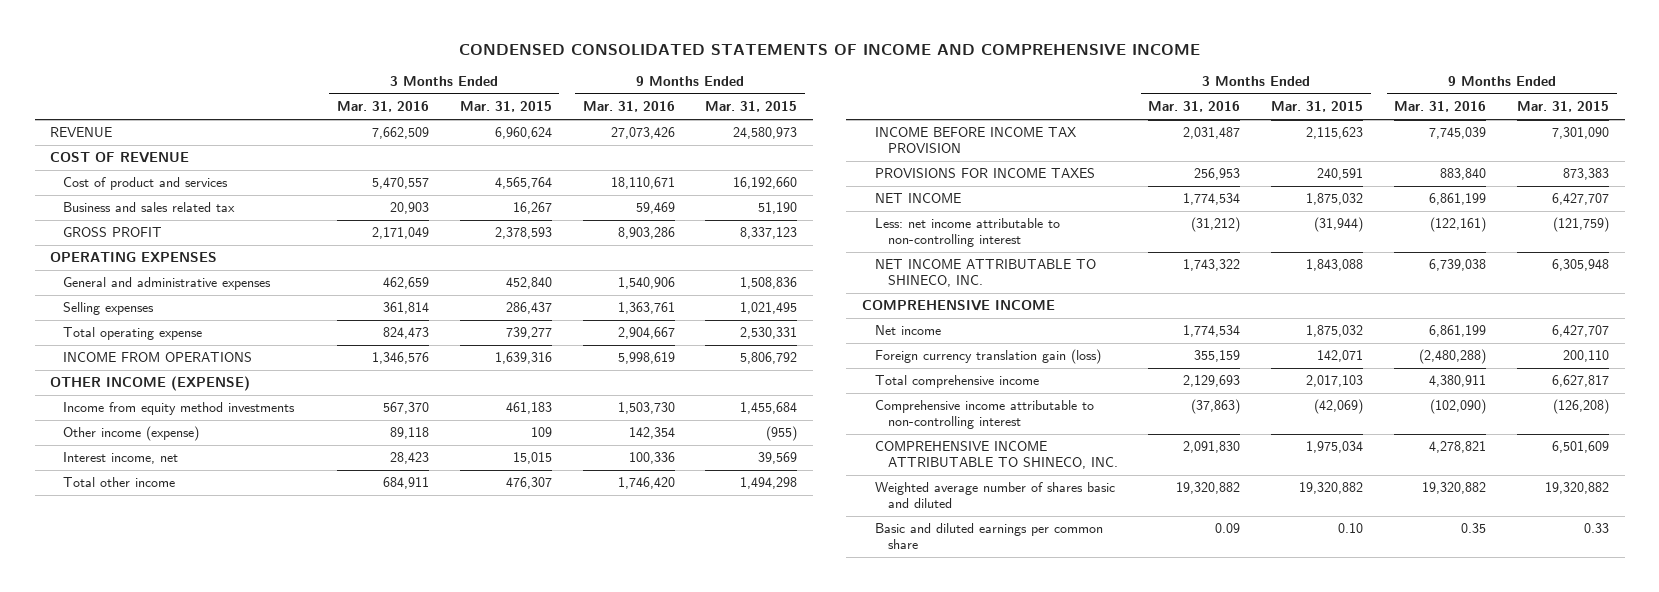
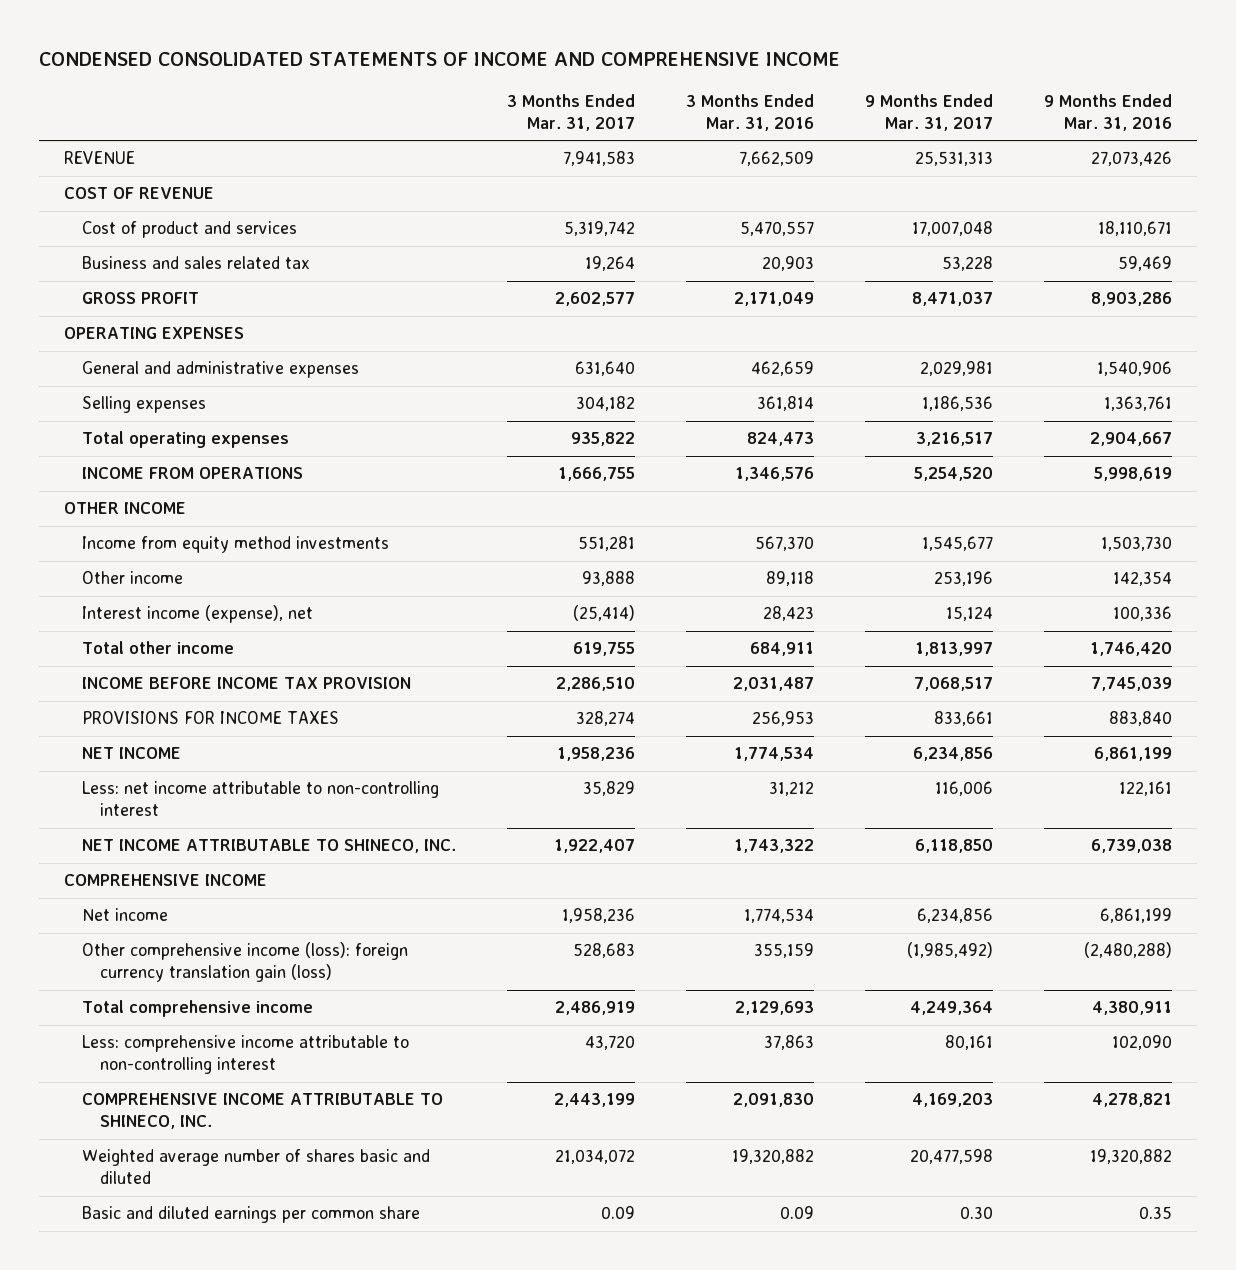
[459,101,552,113] Mar. 31, 2015 -> none
[705,101,798,113] Mar. 31, 2015 -> none
none -> [507,93,636,131] 3 Months Ended Mar. 31, 2017
none -> [864,93,993,131] 9 Months Ended Mar. 31, 2017
[62,327,202,341] Total operating expense -> [82,431,290,449] Total operating expenses
[49,376,250,392] OTHER INCOME (EXPENSE) -> [64,502,187,515] OTHER INCOME
[62,426,199,442] Other income (expense) -> [82,571,184,585] Other income
[62,452,178,465] Interest income, net -> [82,605,314,624] Interest income (expense), net
[1191,217,1241,233] (31,212) -> [769,781,815,797] 31,212
[1430,217,1487,233] (122,161) -> [1118,781,1172,797] 122,161
[874,349,1101,365] Foreign currency translation gain (loss) -> [82,942,409,983] Other comprehensive income (loss): foreign currency translation gain (loss)
[874,400,1094,429] Comprehensive income attributable to non-controlling interest -> [82,1035,410,1075] Less: comprehensive income attributable to non-controlling interest
[1191,399,1241,415] (37,863) -> [764,1035,815,1051] 37,863
[1430,399,1487,415] (102,090) -> [1111,1035,1172,1051] 102,090

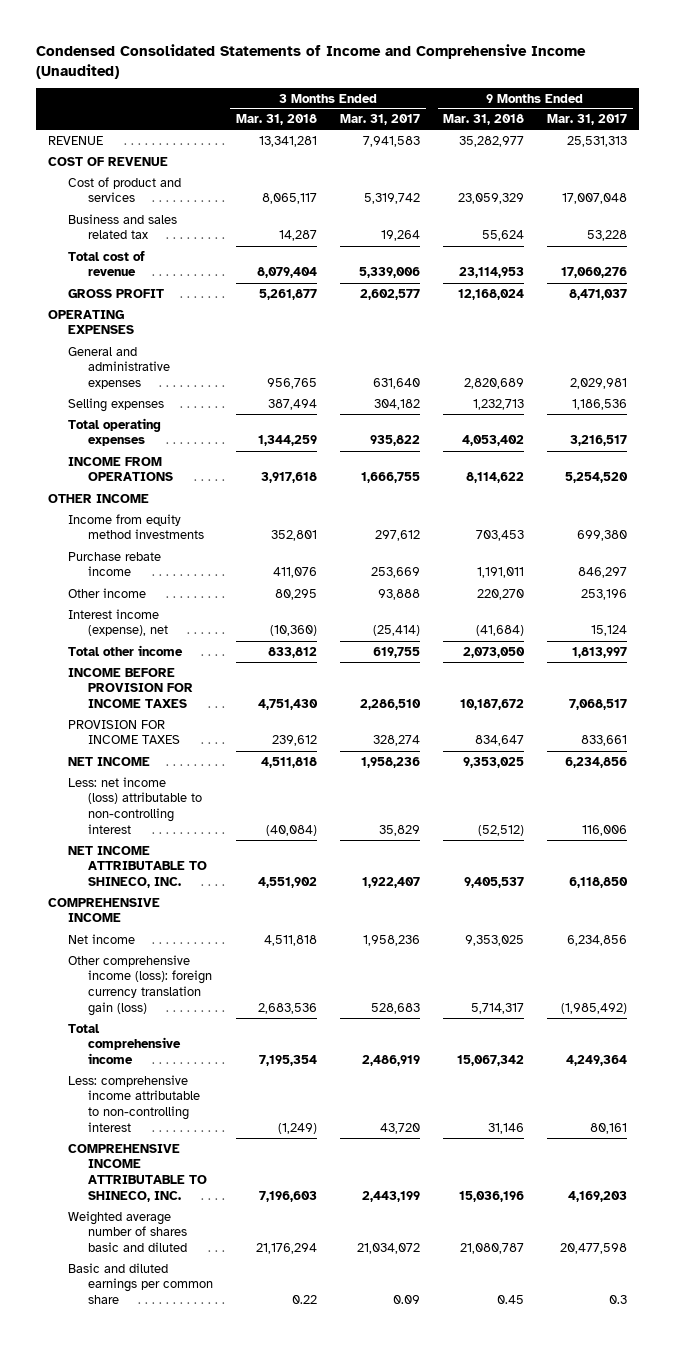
[38,52,840,67] CONDENSED CONSOLIDATED STATEMENTS OF INCOME AND COMPREHENSIVE INCOME -> [36,43,587,79] Condensed Consolidated Statements of Income and Comprehensive Income (Unaudited)
[686,93,815,131] 3 Months Ended Mar. 31, 2016 -> none
[1043,93,1172,131] 9 Months Ended Mar. 31, 2016 -> none
none -> [236,114,318,126] Mar. 31, 2018
none -> [443,114,525,126] Mar. 31, 2018
none -> [67,250,145,277] Total cost of revenue
[578,536,636,552] 551,281 -> [375,530,421,542] 297,612
[921,536,993,552] 1,545,677 -> [577,530,628,542] 699,380
none -> [67,551,161,577] Purchase rebate income
[82,677,412,690] INCOME BEFORE INCOME TAX PROVISION -> [67,667,194,709] INCOME BEFORE PROVISION FOR INCOME TAXES
[82,711,340,725] PROVISIONS FOR INCOME TAXES -> [67,719,181,745] PROVISION FOR INCOME TAXES
[82,781,440,817] Less: net income attributable to non-controlling interest -> [67,776,203,835] Less: net income (loss) attributable to non-controlling interest
[959,1206,993,1220] 0.30 -> [609,1295,628,1305] 0.3

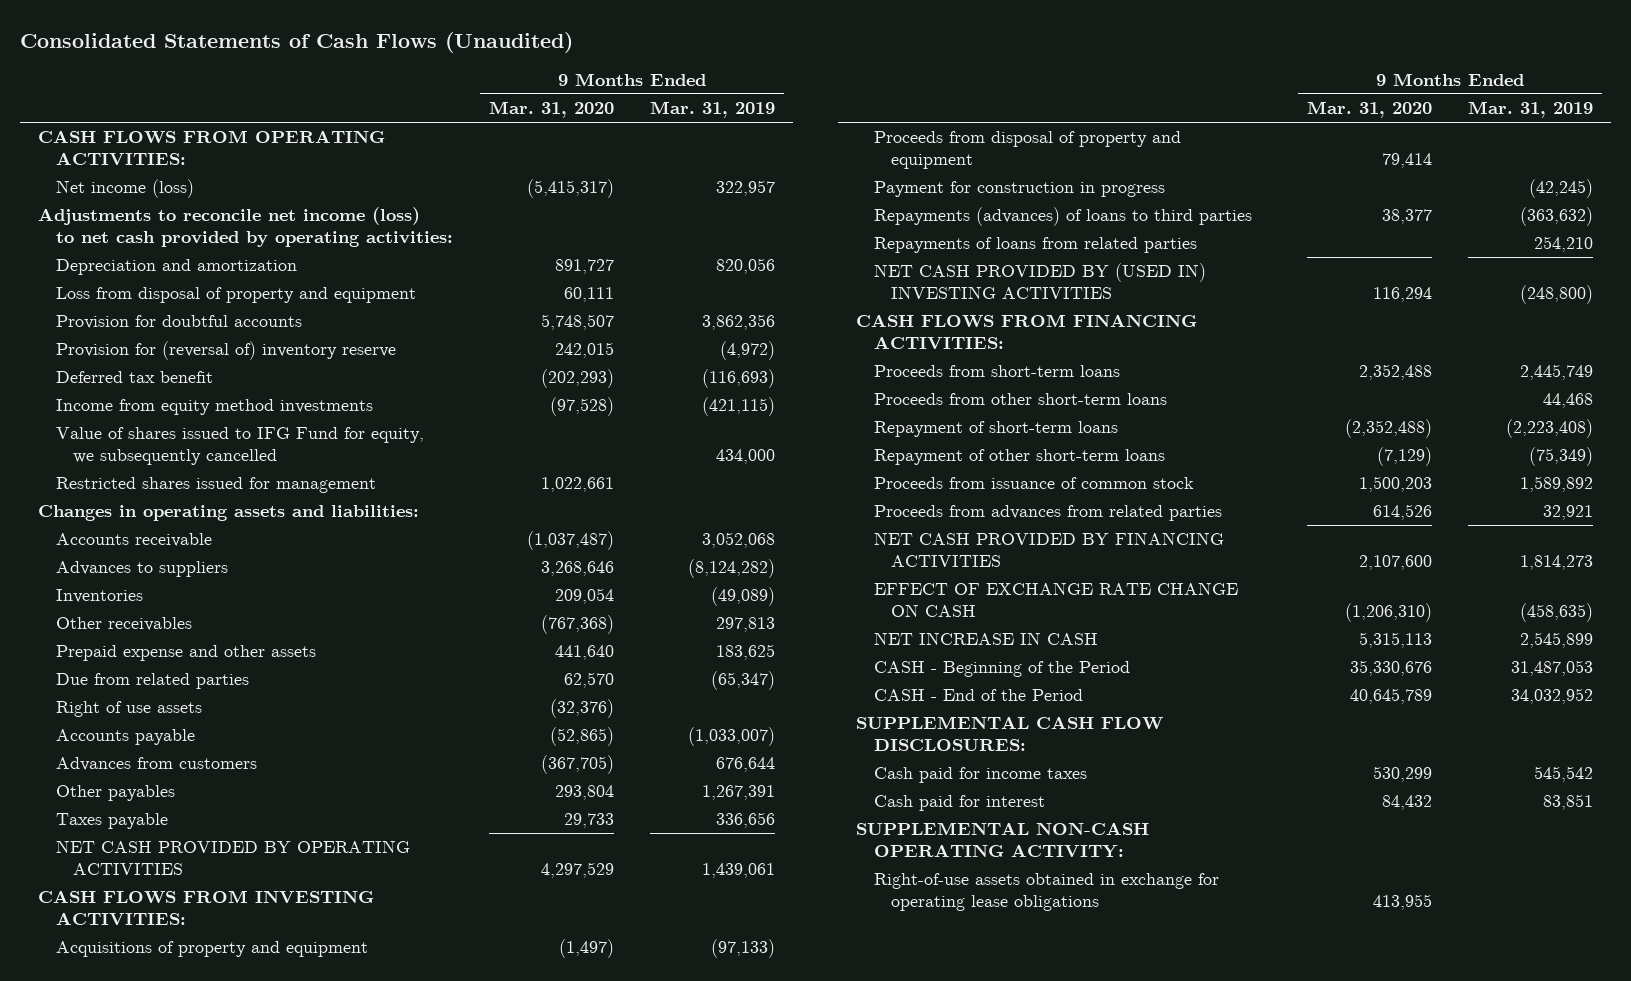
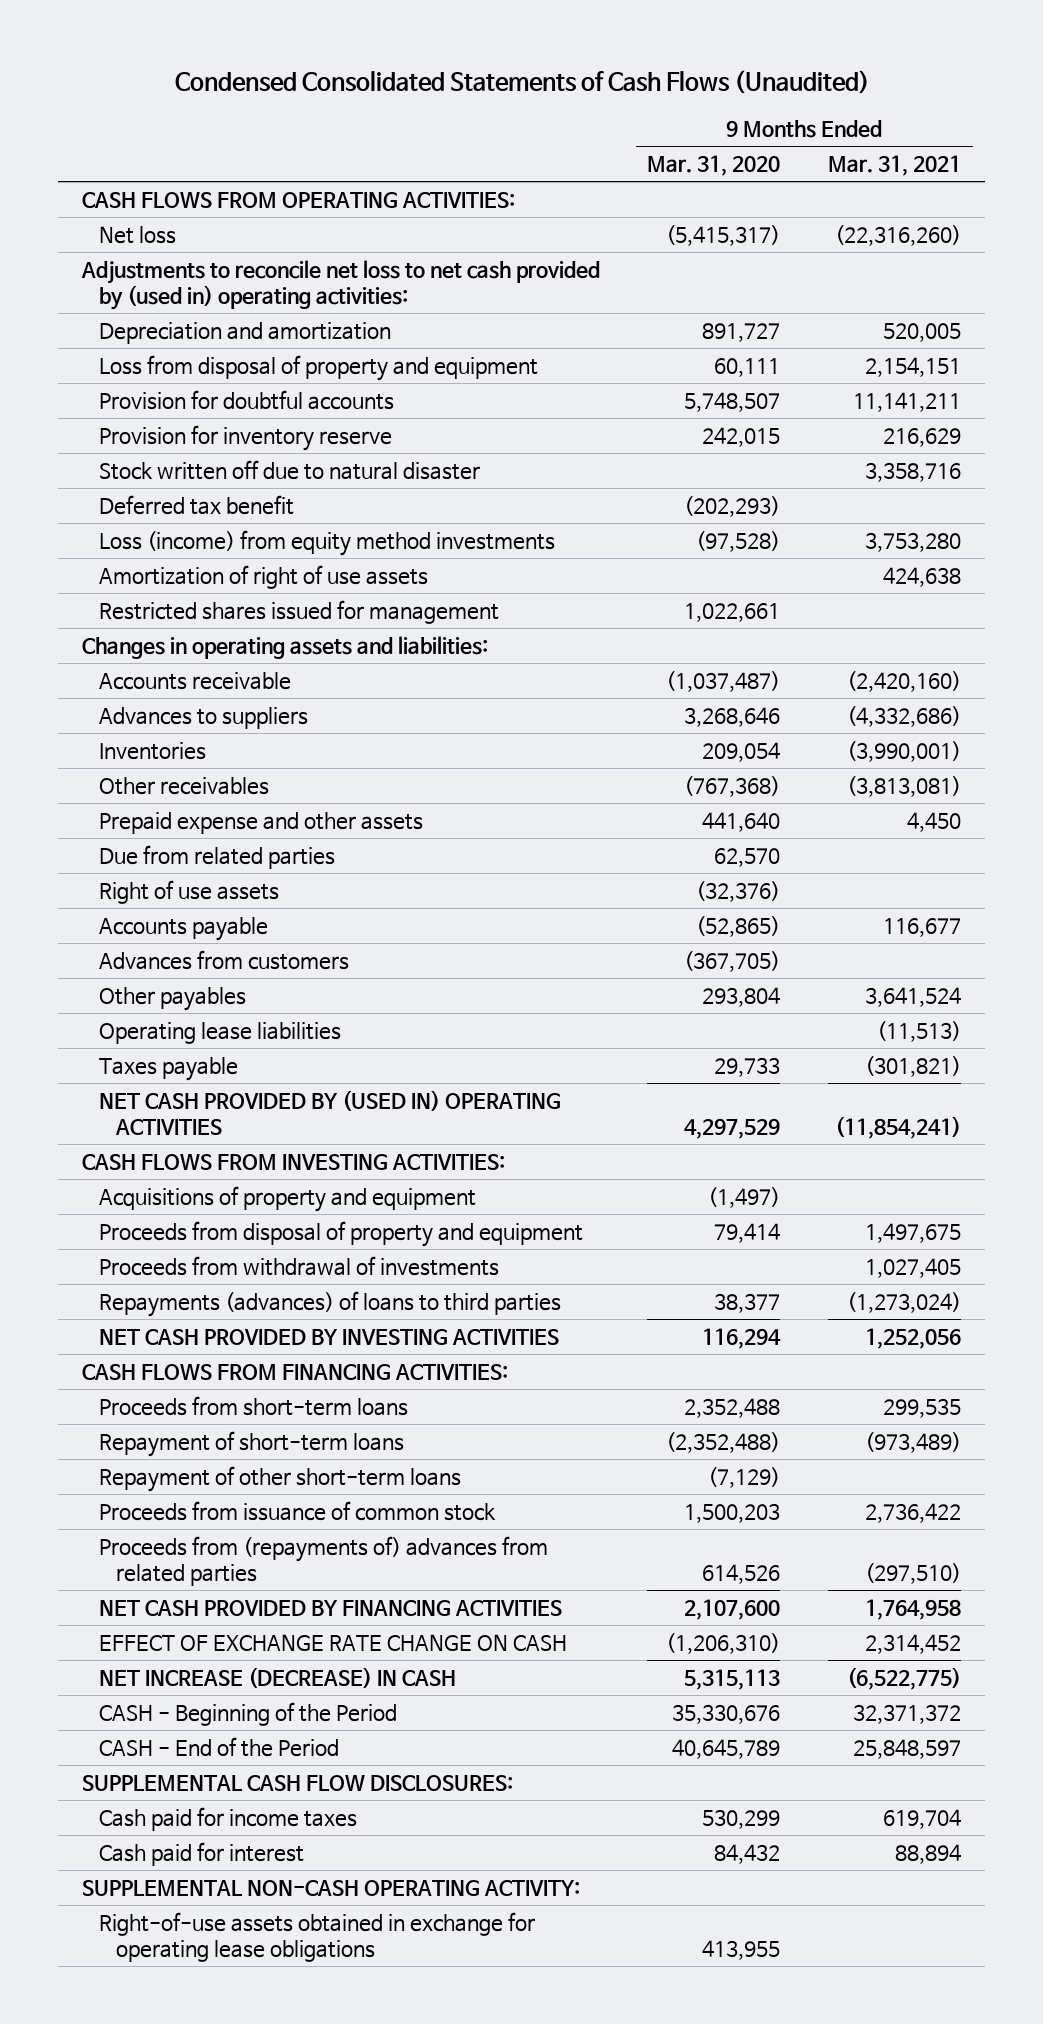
[19,31,573,53] Consolidated Statements of Cash Flows (Unaudited) -> [174,70,870,95] Condensed Consolidated Statements of Cash Flows (Unaudited)
[649,101,775,119] Mar. 31, 2019 -> none
none -> [827,155,961,177] Mar. 31, 2021
[55,179,194,199] Net income (loss) -> [99,225,177,244] Net loss
[37,207,453,248] Adjustments to reconcile net income (loss) to net cash provided by operating activities: -> [81,259,601,310] Adjustments to reconcile net loss to net cash provided by (used in) operating activities:
[55,341,396,361] Provision for (reversal of) inventory reserve -> [99,424,393,451] Provision for inventory reserve
none -> [99,459,481,480] Stock written off due to natural disaster
[55,427,424,466] Value of shares issued to IFG Fund for equity, we subsequently cancelled -> none
[55,399,373,416] Income from equity method investments -> [99,529,556,556] Loss (income) from equity method investments
none -> [99,564,429,589] Amortization of right of use assets
none -> [99,1021,342,1044] Operating lease liabilities
[55,840,410,876] NET CASH PROVIDED BY OPERATING ACTIVITIES -> [99,1089,562,1135] NET CASH PROVIDED BY (USED IN) OPERATING ACTIVITIES
[873,181,1165,198] Payment for construction in progress -> none
none -> [99,1255,500,1276] Proceeds from withdrawal of investments
[873,237,1197,254] Repayments of loans from related parties -> none
[873,263,1206,300] NET CASH PROVIDED BY (USED IN) INVESTING ACTIVITIES -> [99,1328,560,1345] NET CASH PROVIDED BY INVESTING ACTIVITIES
[873,393,1167,406] Proceeds from other short-term loans -> none
[873,505,1222,522] Proceeds from advances from related parties -> [99,1535,549,1586] Proceeds from (repayments of) advances from related parties
[873,632,1098,646] NET INCREASE IN CASH -> [99,1666,457,1688] NET INCREASE (DECREASE) IN CASH

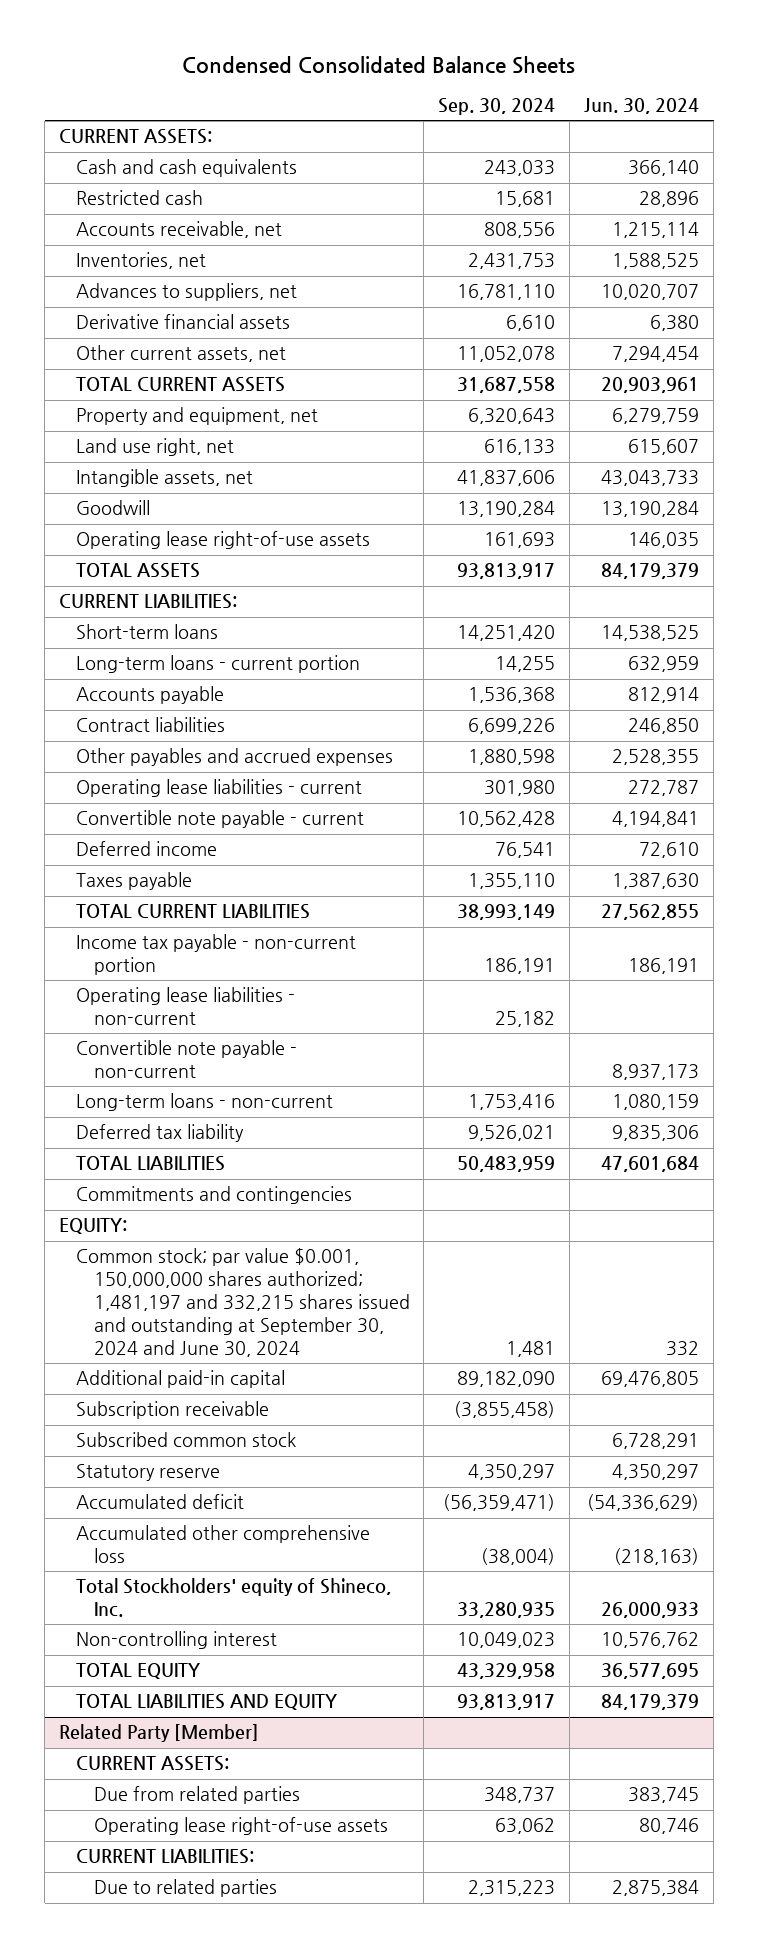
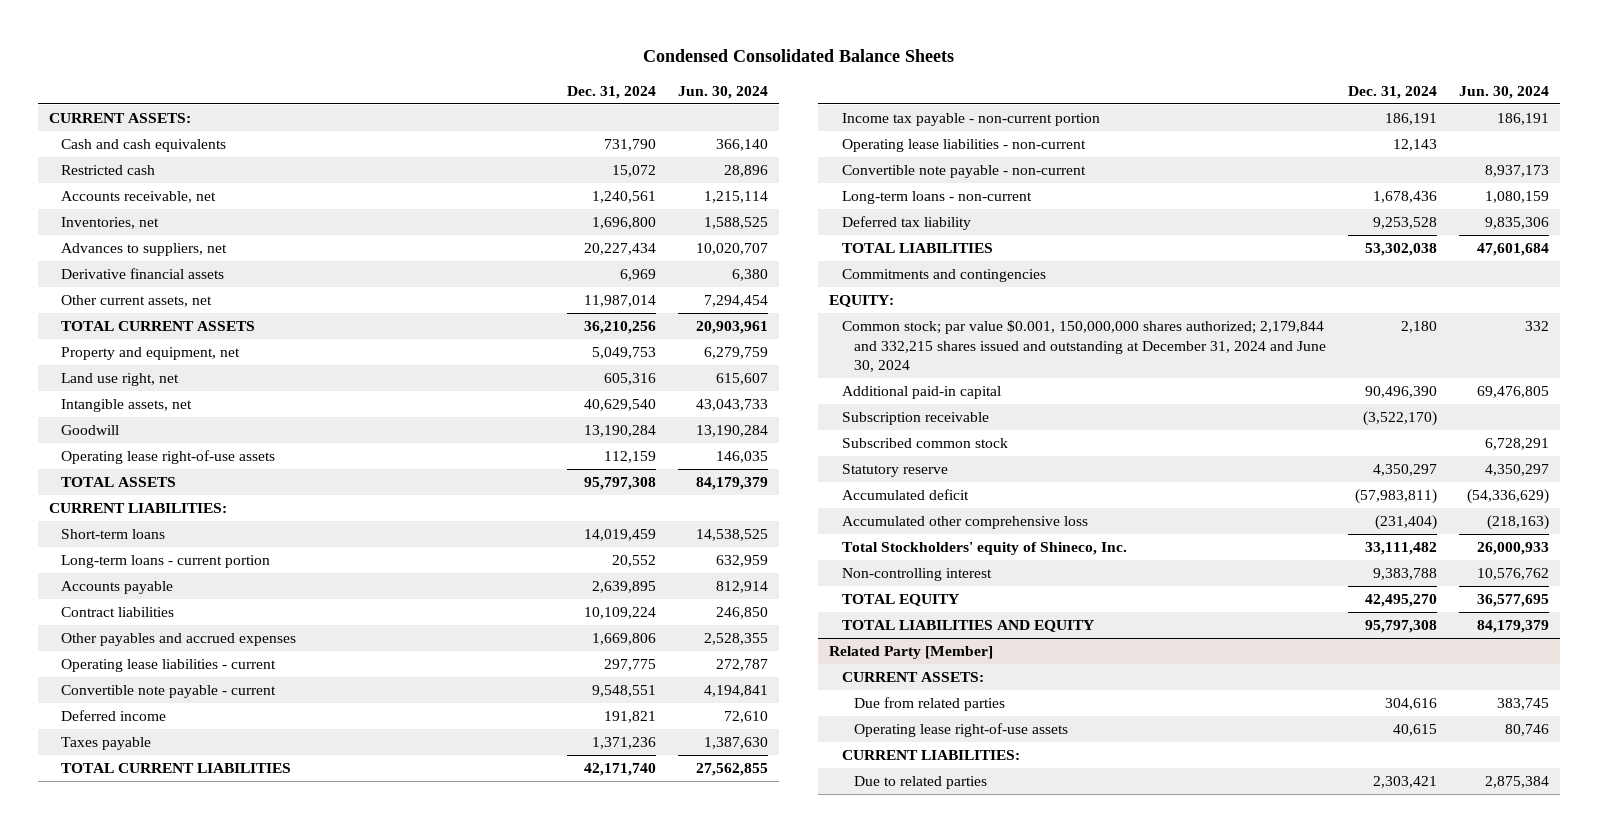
[438,97,556,115] Sep. 30, 2024 -> none
none -> [567,85,657,99] Dec. 31, 2024
[76,1248,410,1357] Common stock; par value $0.001, 150,000,000 shares authorized; 1,481,197 and 332,215 shares issued and outstanding at September 30, 2024 and June 30, 2024 -> [841,320,1326,372] Common stock; par value $0.001, 150,000,000 shares authorized; 2,179,844 and 332,215 shares issued and outstanding at December 31, 2024 and June 30, 2024

